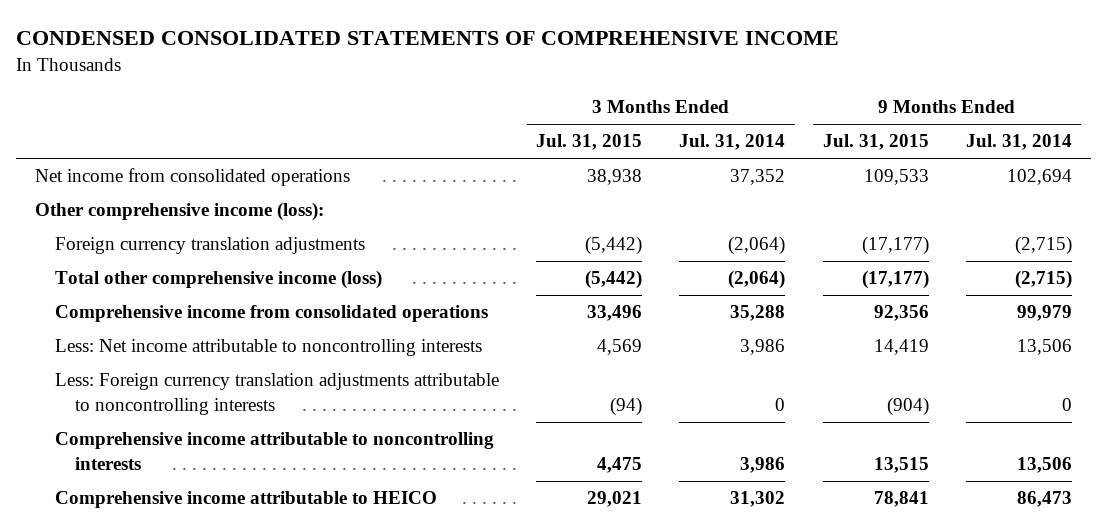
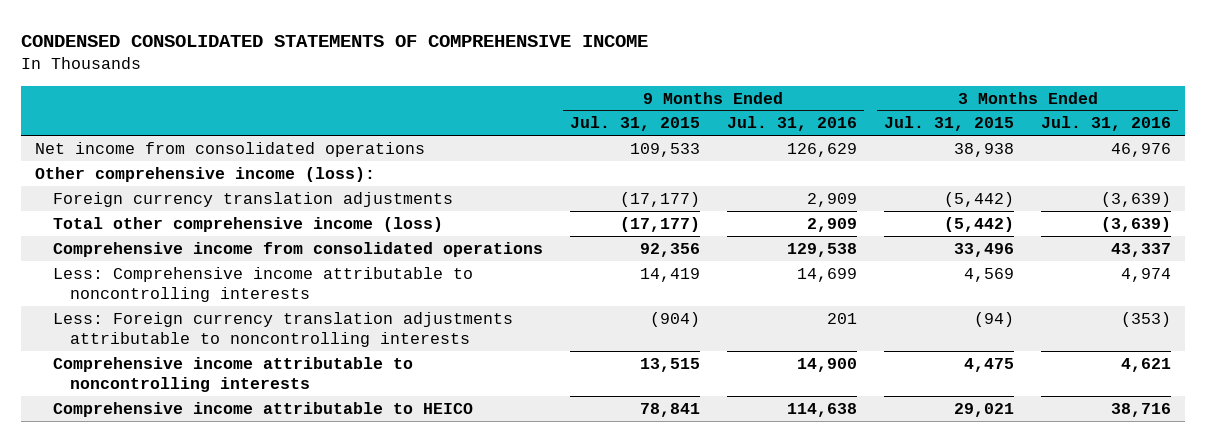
[679,134,786,151] Jul. 31, 2014 -> none
[966,134,1073,151] Jul. 31, 2014 -> none
none -> [726,116,857,132] Jul. 31, 2016
none -> [1041,116,1172,132] Jul. 31, 2016
[54,339,482,357] Less: Net income attributable to noncontrolling interests -> [52,266,473,302] Less: Comprehensive income attributable to noncontrolling interests

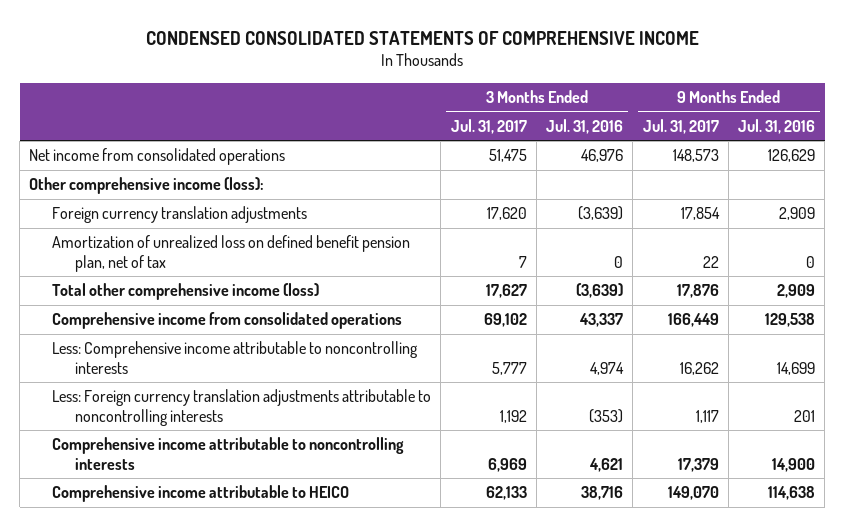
[569,116,700,132] Jul. 31, 2015 -> none
[884,116,1015,132] Jul. 31, 2015 -> none
none -> [450,118,527,134] Jul. 31, 2017
none -> [642,118,719,134] Jul. 31, 2017
none -> [52,235,411,272] Amortization of unrealized loss on defined benefit pension plan, net of tax

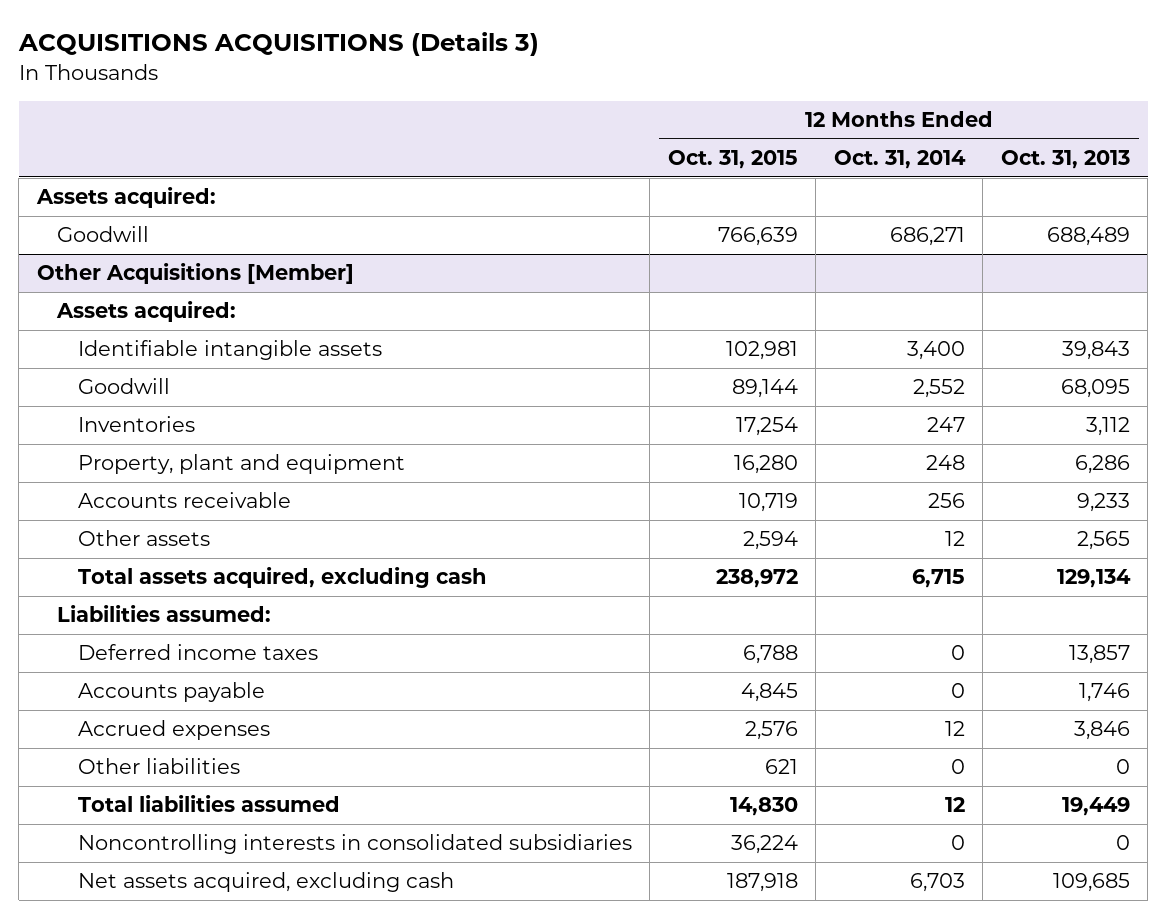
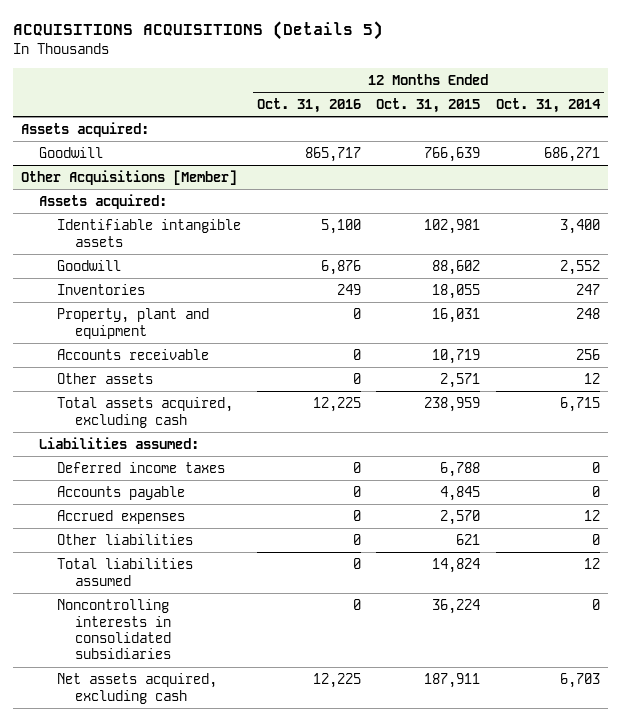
[17,32,539,57] ACQUISITIONS ACQUISITIONS (Details 3) -> [13,21,384,41] ACQUISITIONS ACQUISITIONS (Details 5)
[1000,150,1130,170] Oct. 31, 2013 -> none
none -> [256,98,361,114] Oct. 31, 2016
[731,379,798,399] 89,144 -> [432,260,481,276] 88,602
[735,417,798,437] 17,254 -> [432,284,481,300] 18,055
[733,455,798,475] 16,280 -> [432,308,481,324] 16,031
[742,531,798,551] 2,594 -> [440,373,481,389] 2,571
[715,569,798,589] 238,972 -> [424,397,481,413] 238,959
[744,721,798,741] 2,576 -> [440,510,481,526] 2,570
[729,797,798,817] 14,830 -> [432,558,481,574] 14,824
[726,873,798,893] 187,918 -> [424,673,481,689] 187,911

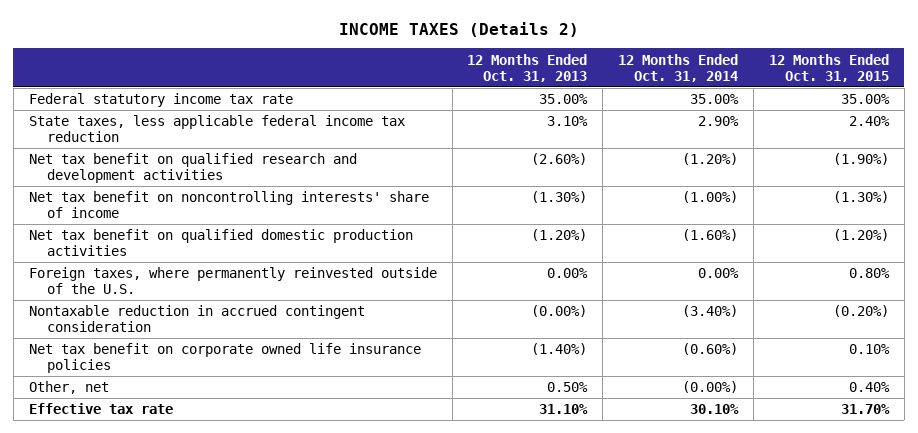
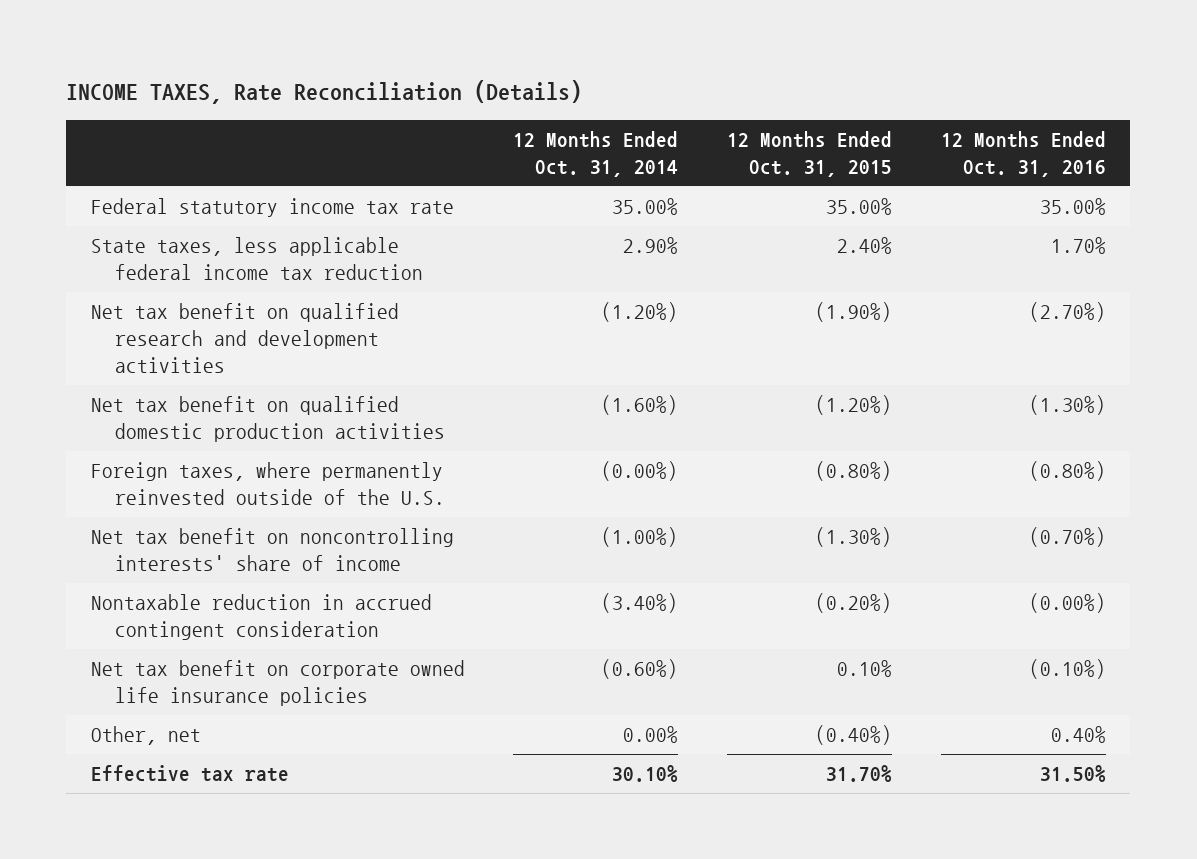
[338,21,579,37] INCOME TAXES (Details 2) -> [66,79,583,104] INCOME TAXES, Rate Reconciliation (Details)
[467,53,588,82] 12 Months Ended Oct. 31, 2013 -> none
none -> [940,131,1106,178] 12 Months Ended Oct. 31, 2016
[698,268,740,279] 0.00% -> [601,461,679,482] (0.00%)
[848,268,890,279] 0.80% -> [815,461,893,482] (0.80%)
[28,191,429,219] Net tax benefit on noncontrolling interests' share of income -> [90,528,454,572] Net tax benefit on noncontrolling interests' share of income
[682,381,739,394] (0.00%) -> [623,726,679,744] 0.00%
[848,382,890,393] 0.40% -> [815,725,893,746] (0.40%)

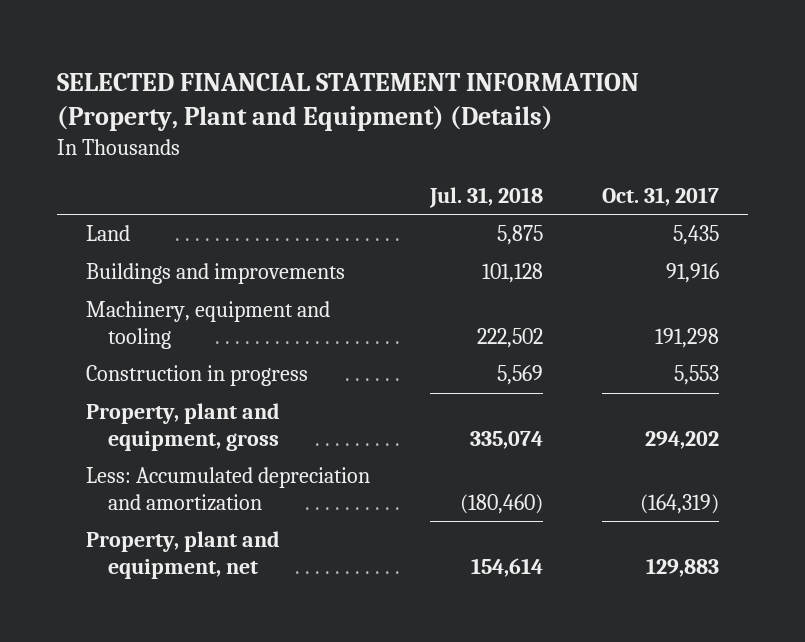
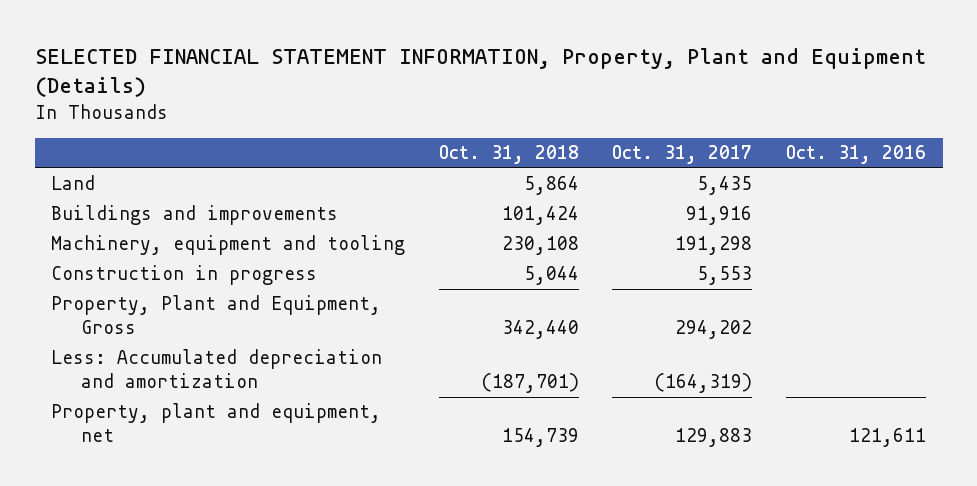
[56,72,639,132] SELECTED FINANCIAL STATEMENT INFORMATION (Property, Plant and Equipment) (Details) -> [34,48,926,98] SELECTED FINANCIAL STATEMENT INFORMATION, Property, Plant and Equipment (Details)
[428,187,543,209] Jul. 31, 2018 -> none
none -> [438,145,579,165] Oct. 31, 2018
none -> [785,145,926,165] Oct. 31, 2016
[86,403,281,452] Property, plant and equipment, gross -> [51,295,382,335] Property, Plant and Equipment, Gross

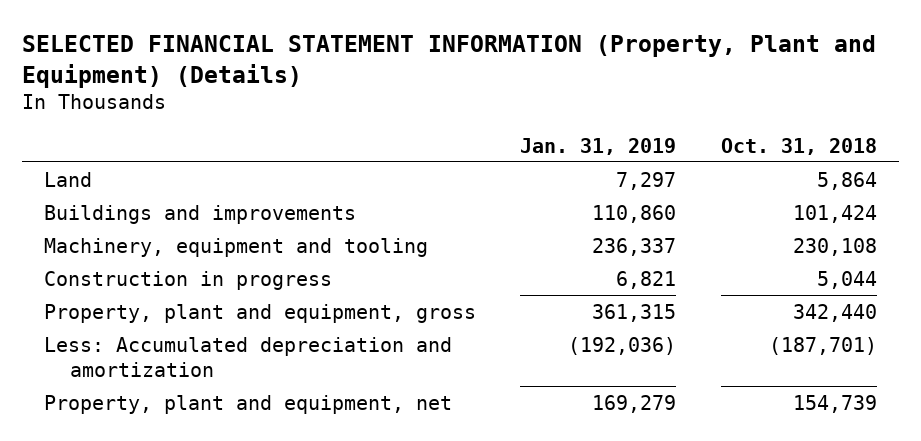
[34,48,926,98] SELECTED FINANCIAL STATEMENT INFORMATION, Property, Plant and Equipment (Details) -> [21,35,876,88] SELECTED FINANCIAL STATEMENT INFORMATION (Property, Plant and Equipment) (Details)
[612,145,753,165] Oct. 31, 2017 -> none
[785,145,926,165] Oct. 31, 2016 -> none
none -> [520,137,677,155] Jan. 31, 2019
[51,295,382,335] Property, Plant and Equipment, Gross -> [44,303,477,323] Property, plant and equipment, gross

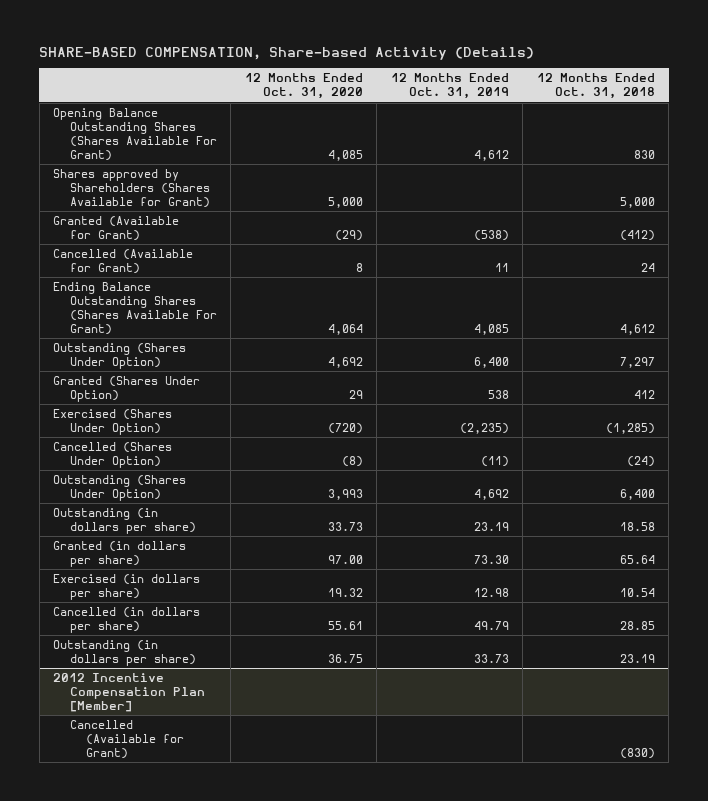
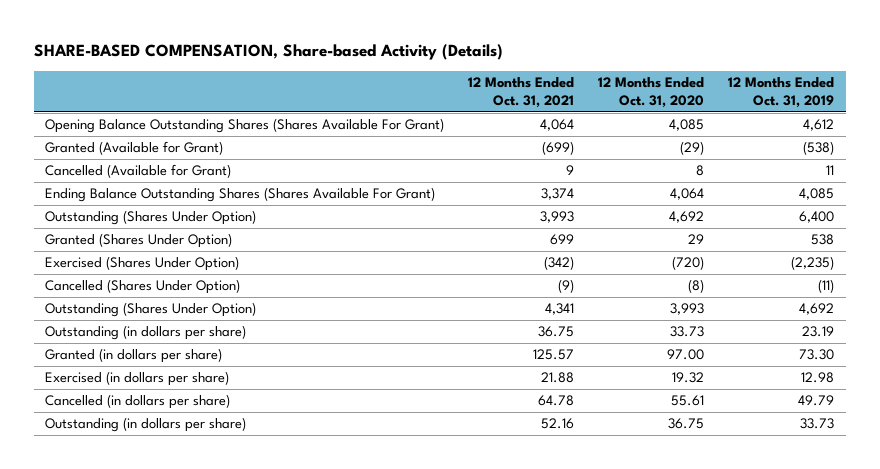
[536,73,655,100] 12 Months Ended Oct. 31, 2018 -> none
none -> [468,77,575,109] 12 Months Ended Oct. 31, 2021
[53,168,210,209] Shares approved by Shareholders (Shares Available for Grant) -> none
[53,672,205,713] 2012 Incentive Compensation Plan [Member] -> none
[69,719,185,760] Cancelled (Available for Grant) -> none

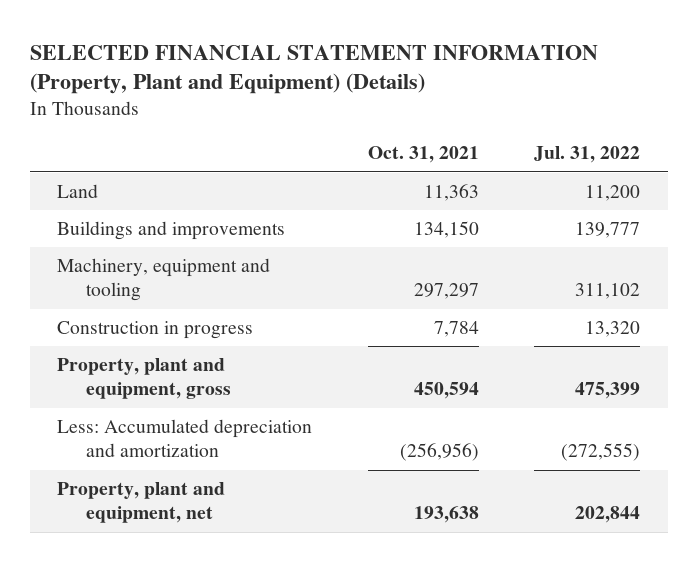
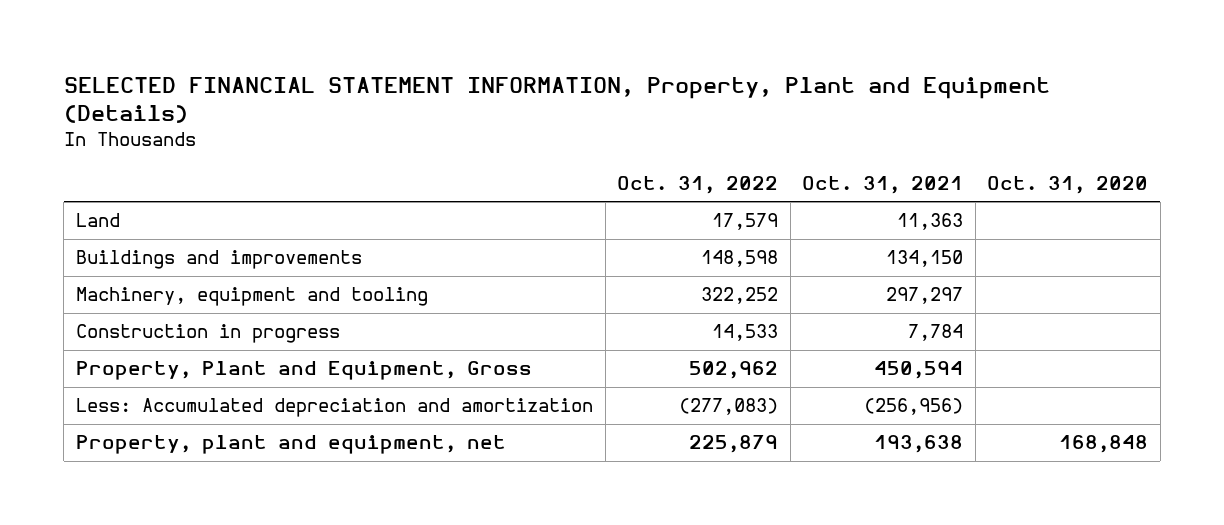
[29,44,598,95] SELECTED FINANCIAL STATEMENT INFORMATION (Property, Plant and Equipment) (Details) -> [63,76,1050,124] SELECTED FINANCIAL STATEMENT INFORMATION, Property, Plant and Equipment (Details)
[533,146,640,164] Jul. 31, 2022 -> none
none -> [617,175,779,194] Oct. 31, 2022
none -> [987,175,1149,194] Oct. 31, 2020
[57,357,231,400] Property, plant and equipment, gross -> [76,361,533,381] Property, Plant and Equipment, Gross

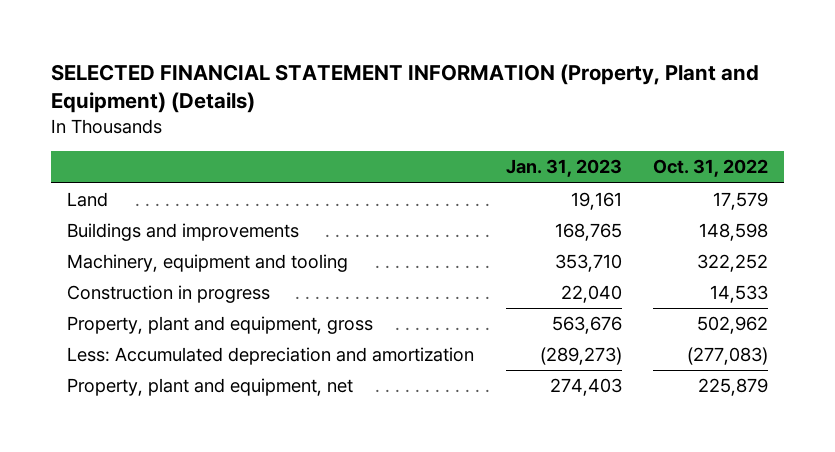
[63,76,1050,124] SELECTED FINANCIAL STATEMENT INFORMATION, Property, Plant and Equipment (Details) -> [51,63,760,114] SELECTED FINANCIAL STATEMENT INFORMATION (Property, Plant and Equipment) (Details)
[802,175,964,194] Oct. 31, 2021 -> none
[987,175,1149,194] Oct. 31, 2020 -> none
none -> [505,159,622,178] Jan. 31, 2023
[76,361,533,381] Property, Plant and Equipment, Gross -> [67,316,374,335] Property, plant and equipment, gross

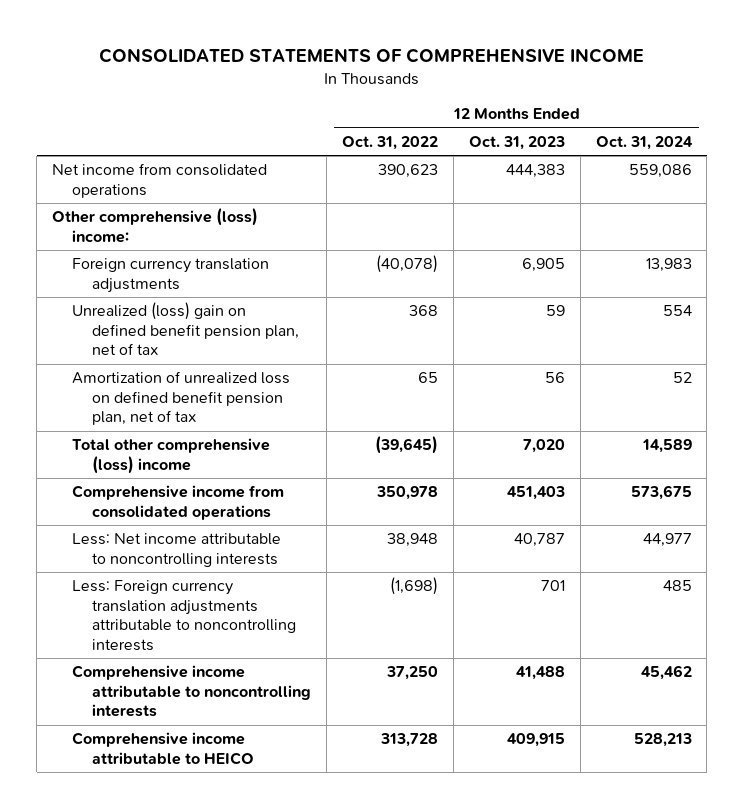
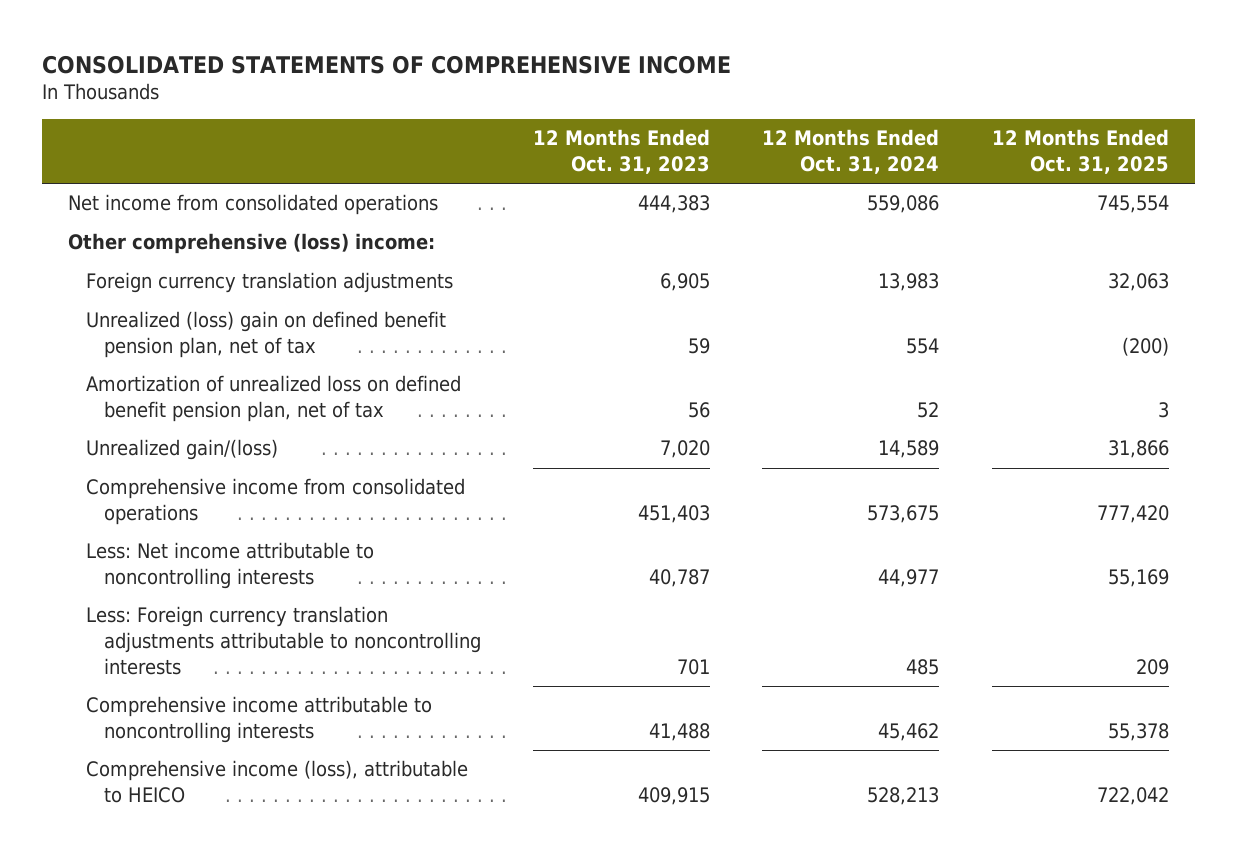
[342,135,439,150] Oct. 31, 2022 -> none
none -> [991,129,1169,175] 12 Months Ended Oct. 31, 2025
[72,438,271,474] Total other comprehensive (loss) income -> [86,439,279,461] Unrealized gain/(loss)
[72,732,255,765] Comprehensive income attributable to HEICO -> [86,760,469,804] Comprehensive income (loss), attributable to HEICO

